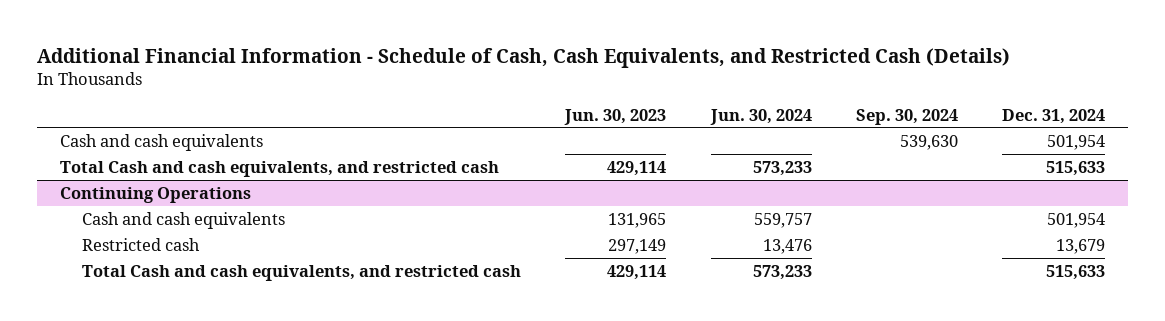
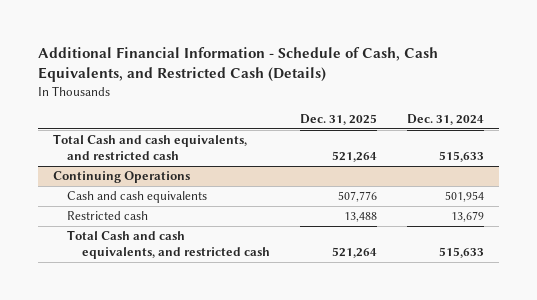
[564,108,667,125] Jun. 30, 2023 -> none
[709,108,812,125] Jun. 30, 2024 -> none
[855,108,958,125] Sep. 30, 2024 -> none
none -> [299,113,377,125] Dec. 31, 2025
[59,133,263,151] Cash and cash equivalents -> none

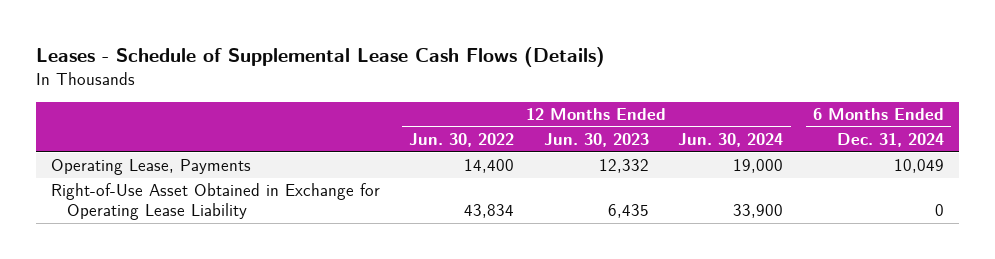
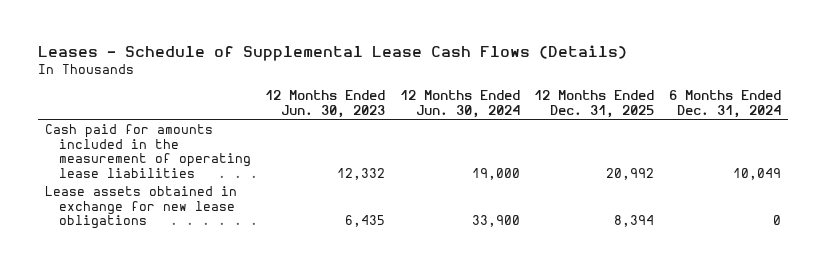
[409,133,515,148] Jun. 30, 2022 -> none
none -> [534,90,655,118] 12 Months Ended Dec. 31, 2025
[50,159,251,176] Operating Lease, Payments -> [45,123,252,178] Cash paid for amounts included in the measurement of operating lease liabilities
[50,183,380,220] Right-of-Use Asset Obtained in Exchange for Operating Lease Liability -> [45,185,238,230] Lease assets obtained in exchange for new lease obligations

